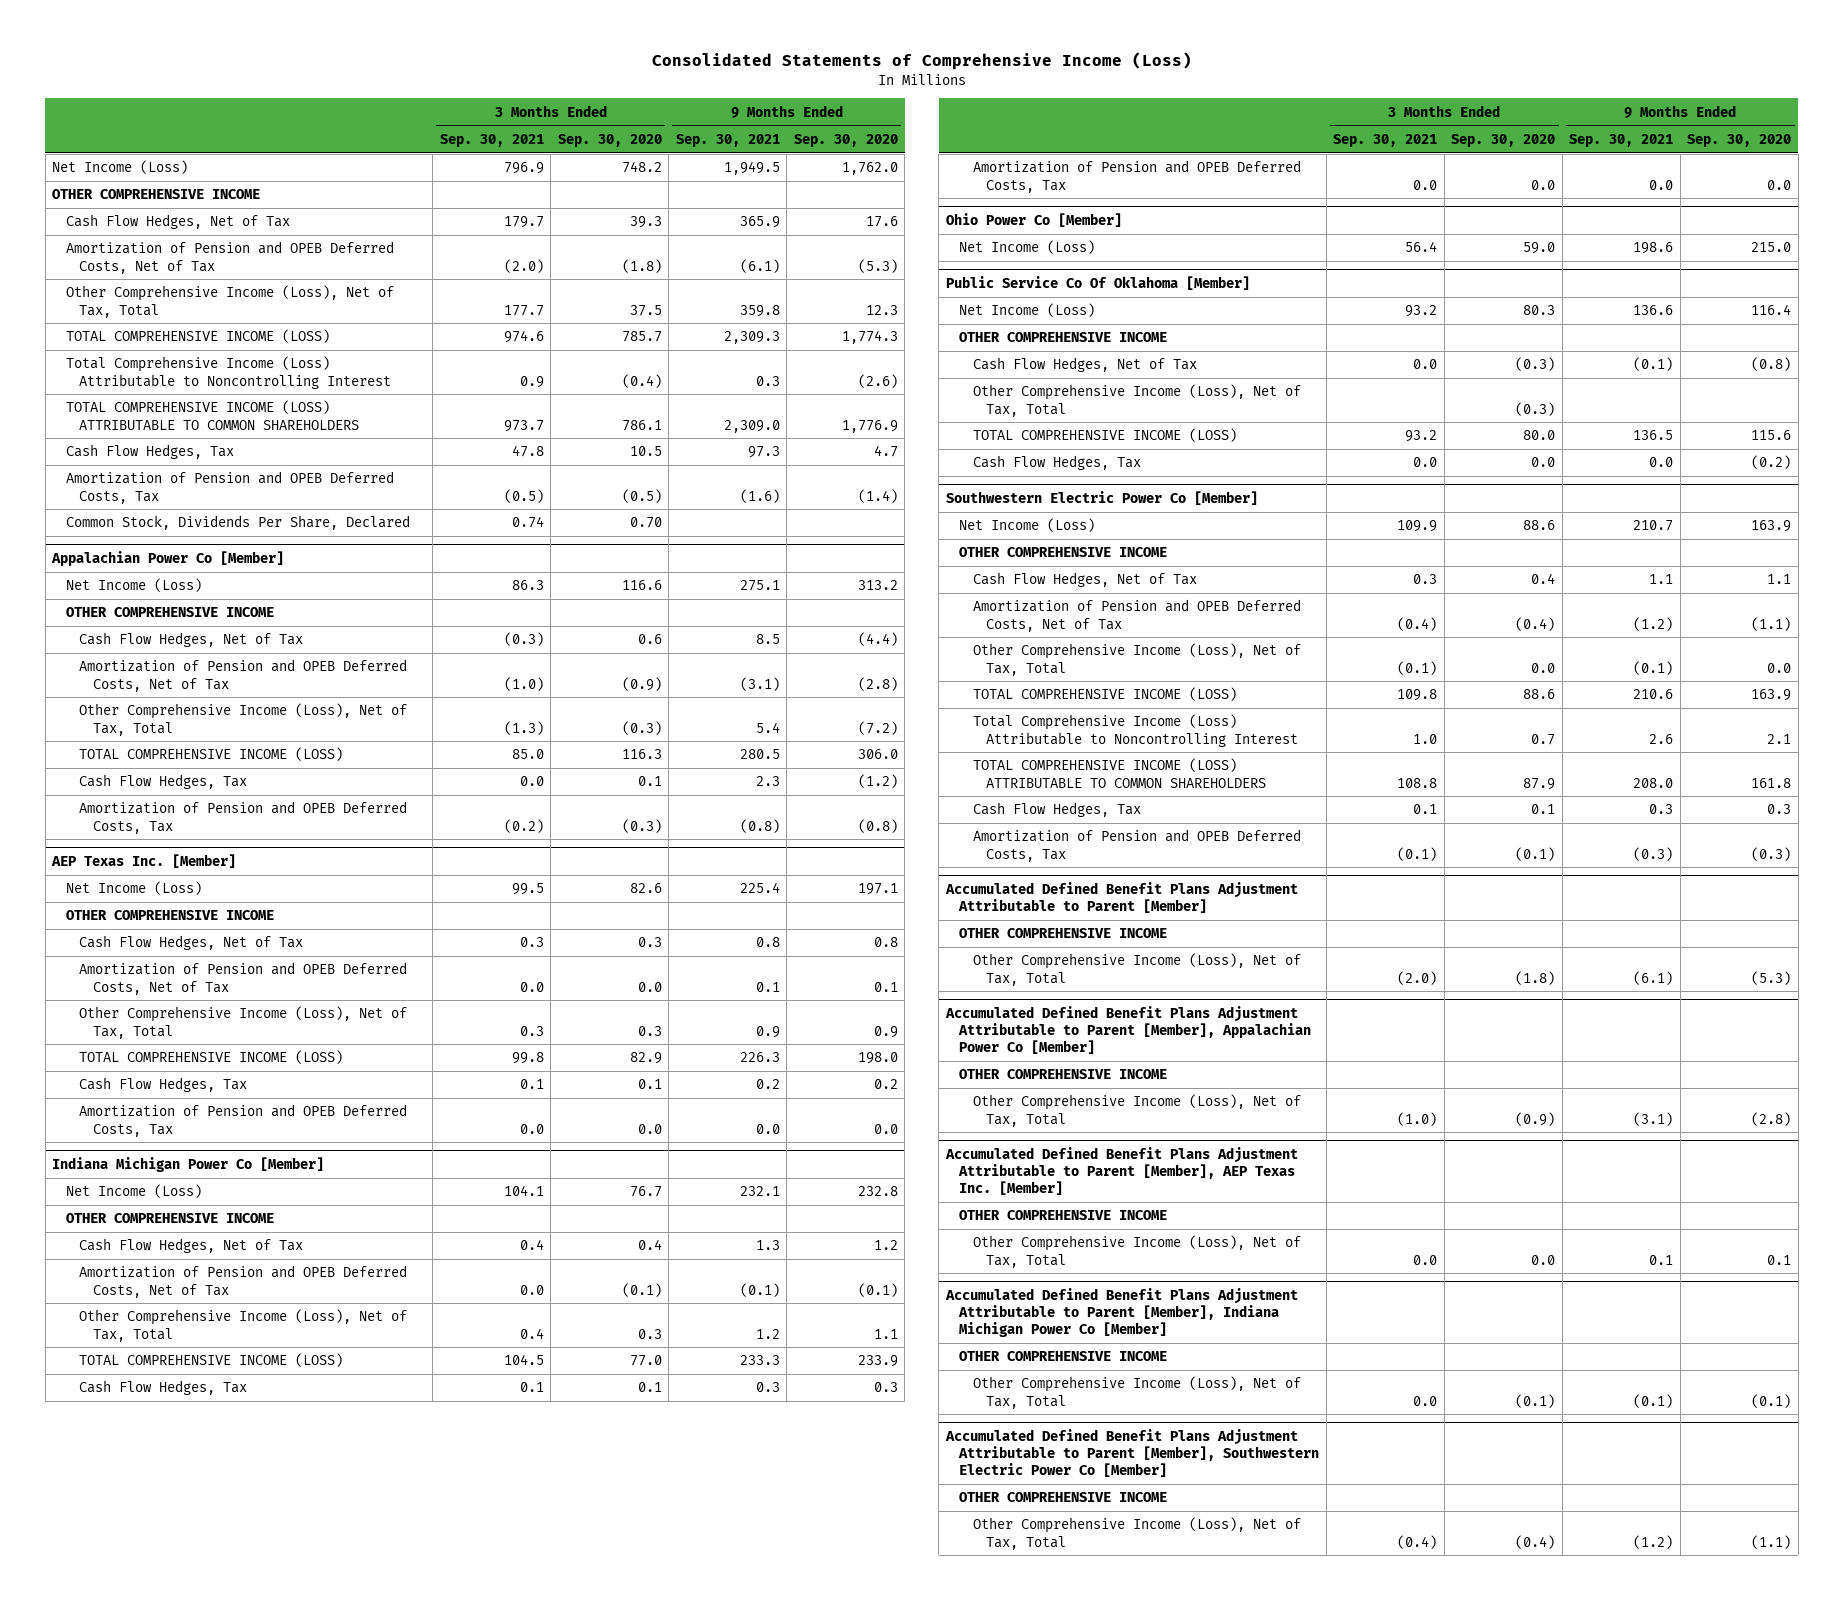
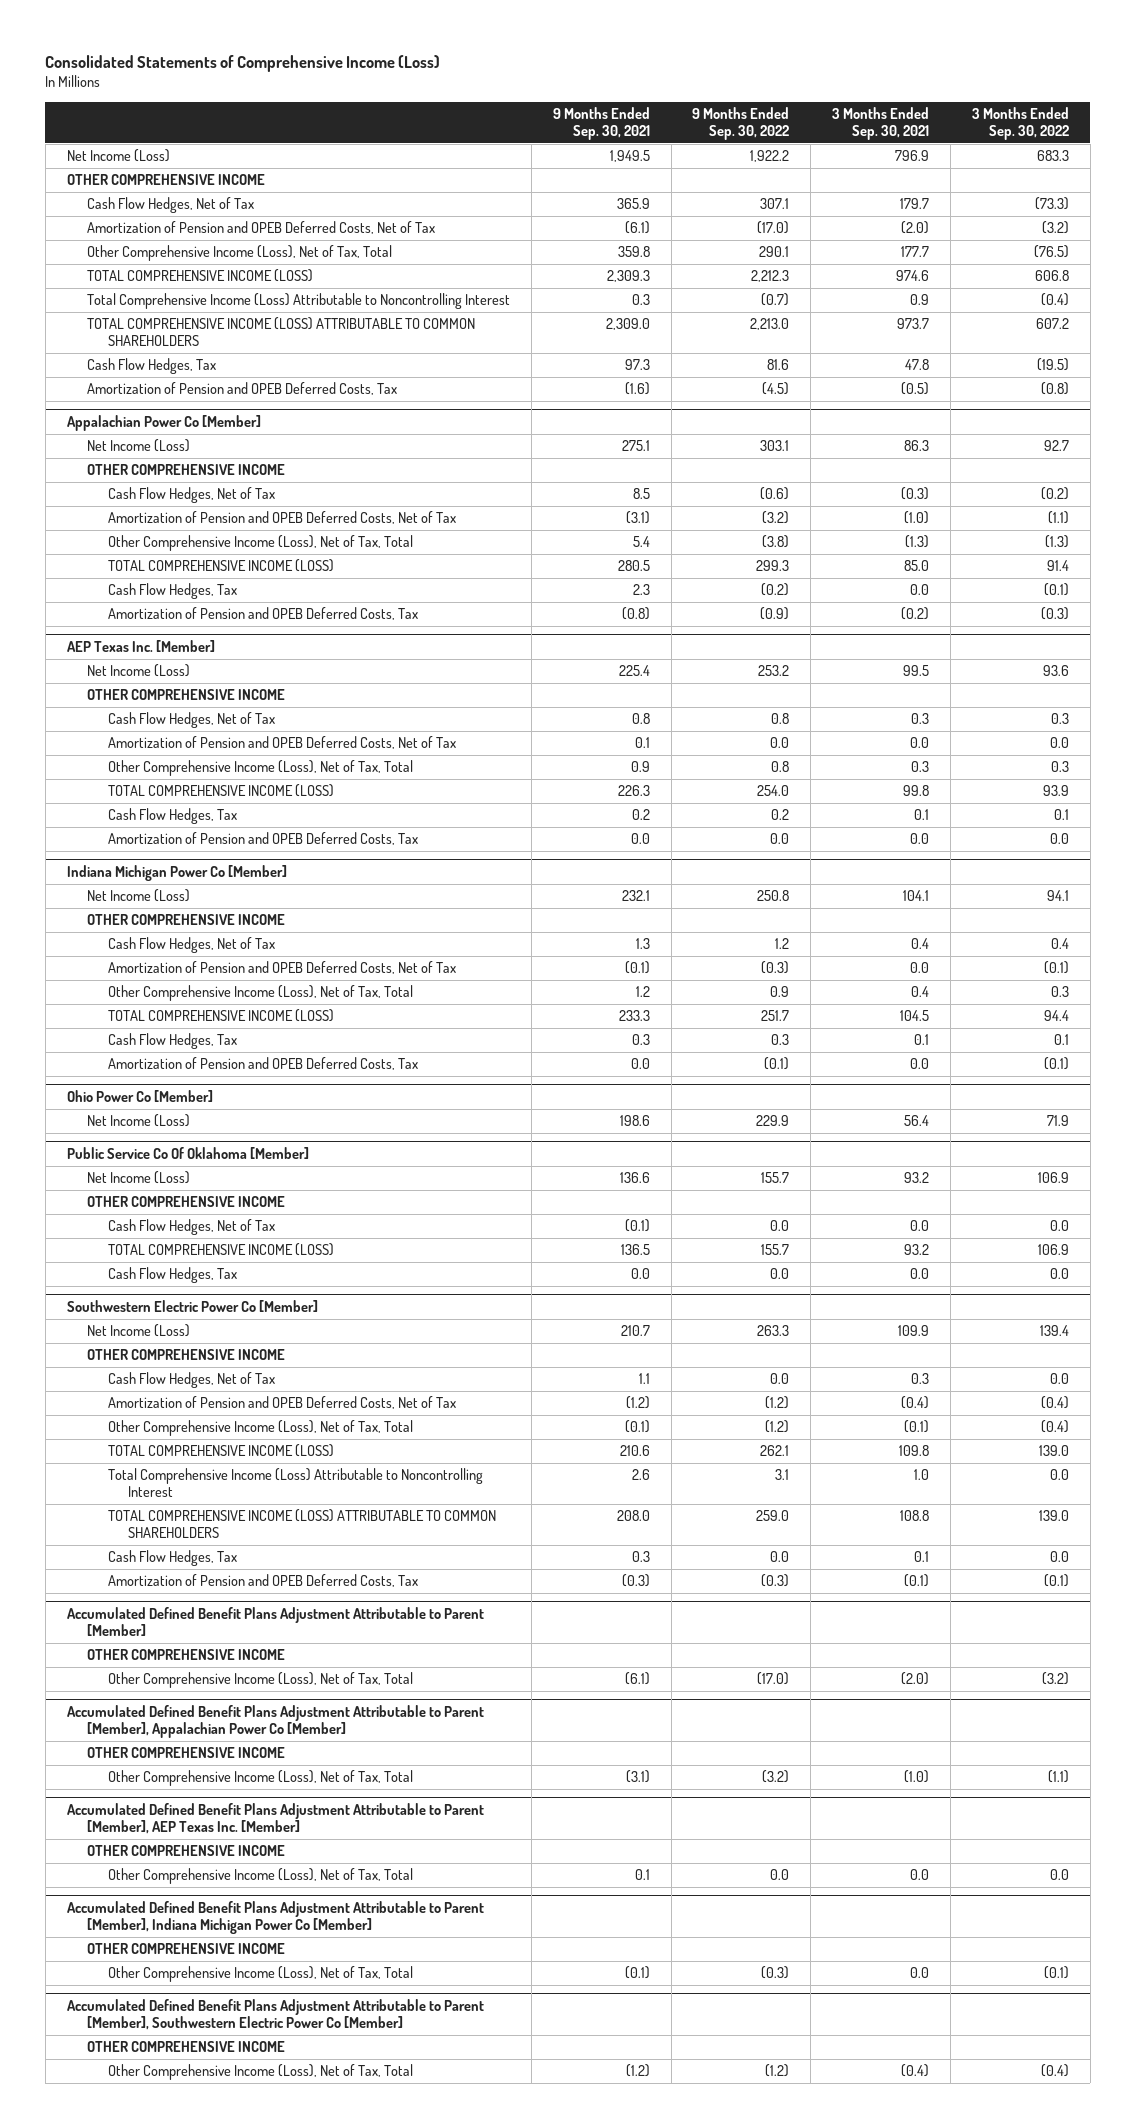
[557,133,662,147] Sep. 30, 2020 -> none
[793,133,898,147] Sep. 30, 2020 -> none
none -> [692,107,790,141] 9 Months Ended Sep. 30, 2022
none -> [971,107,1069,141] 3 Months Ended Sep. 30, 2022
[65,515,410,531] Common Stock, Dividends Per Share, Declared -> none
[972,384,1301,417] Other Comprehensive Income (Loss), Net of Tax, Total -> none

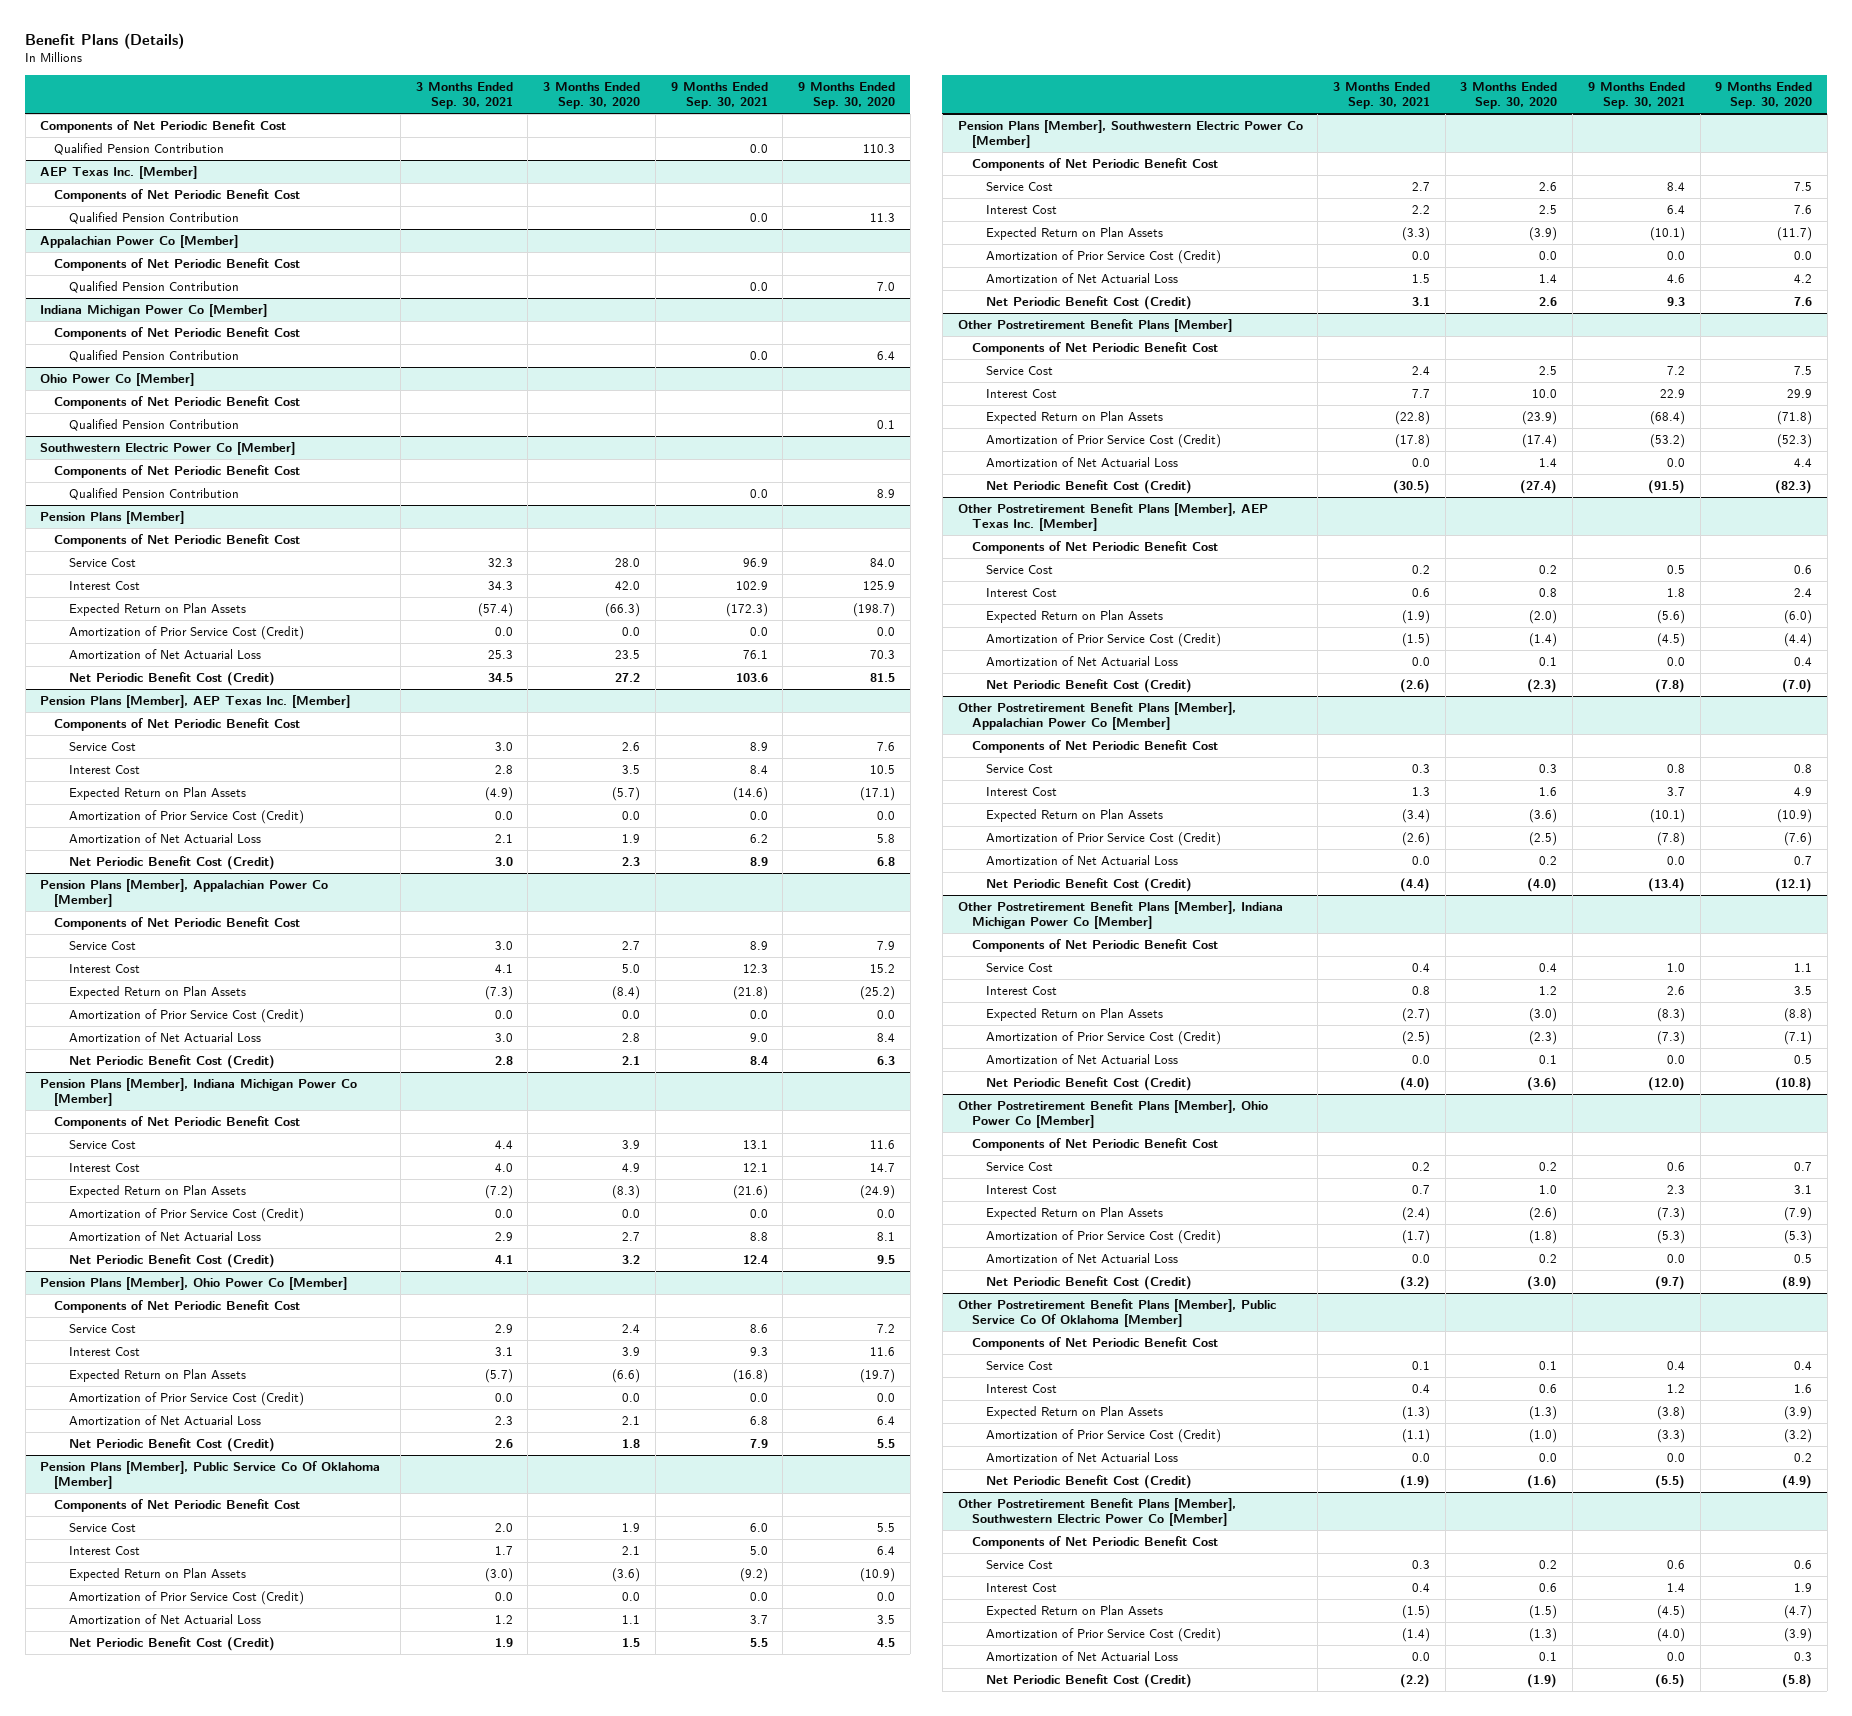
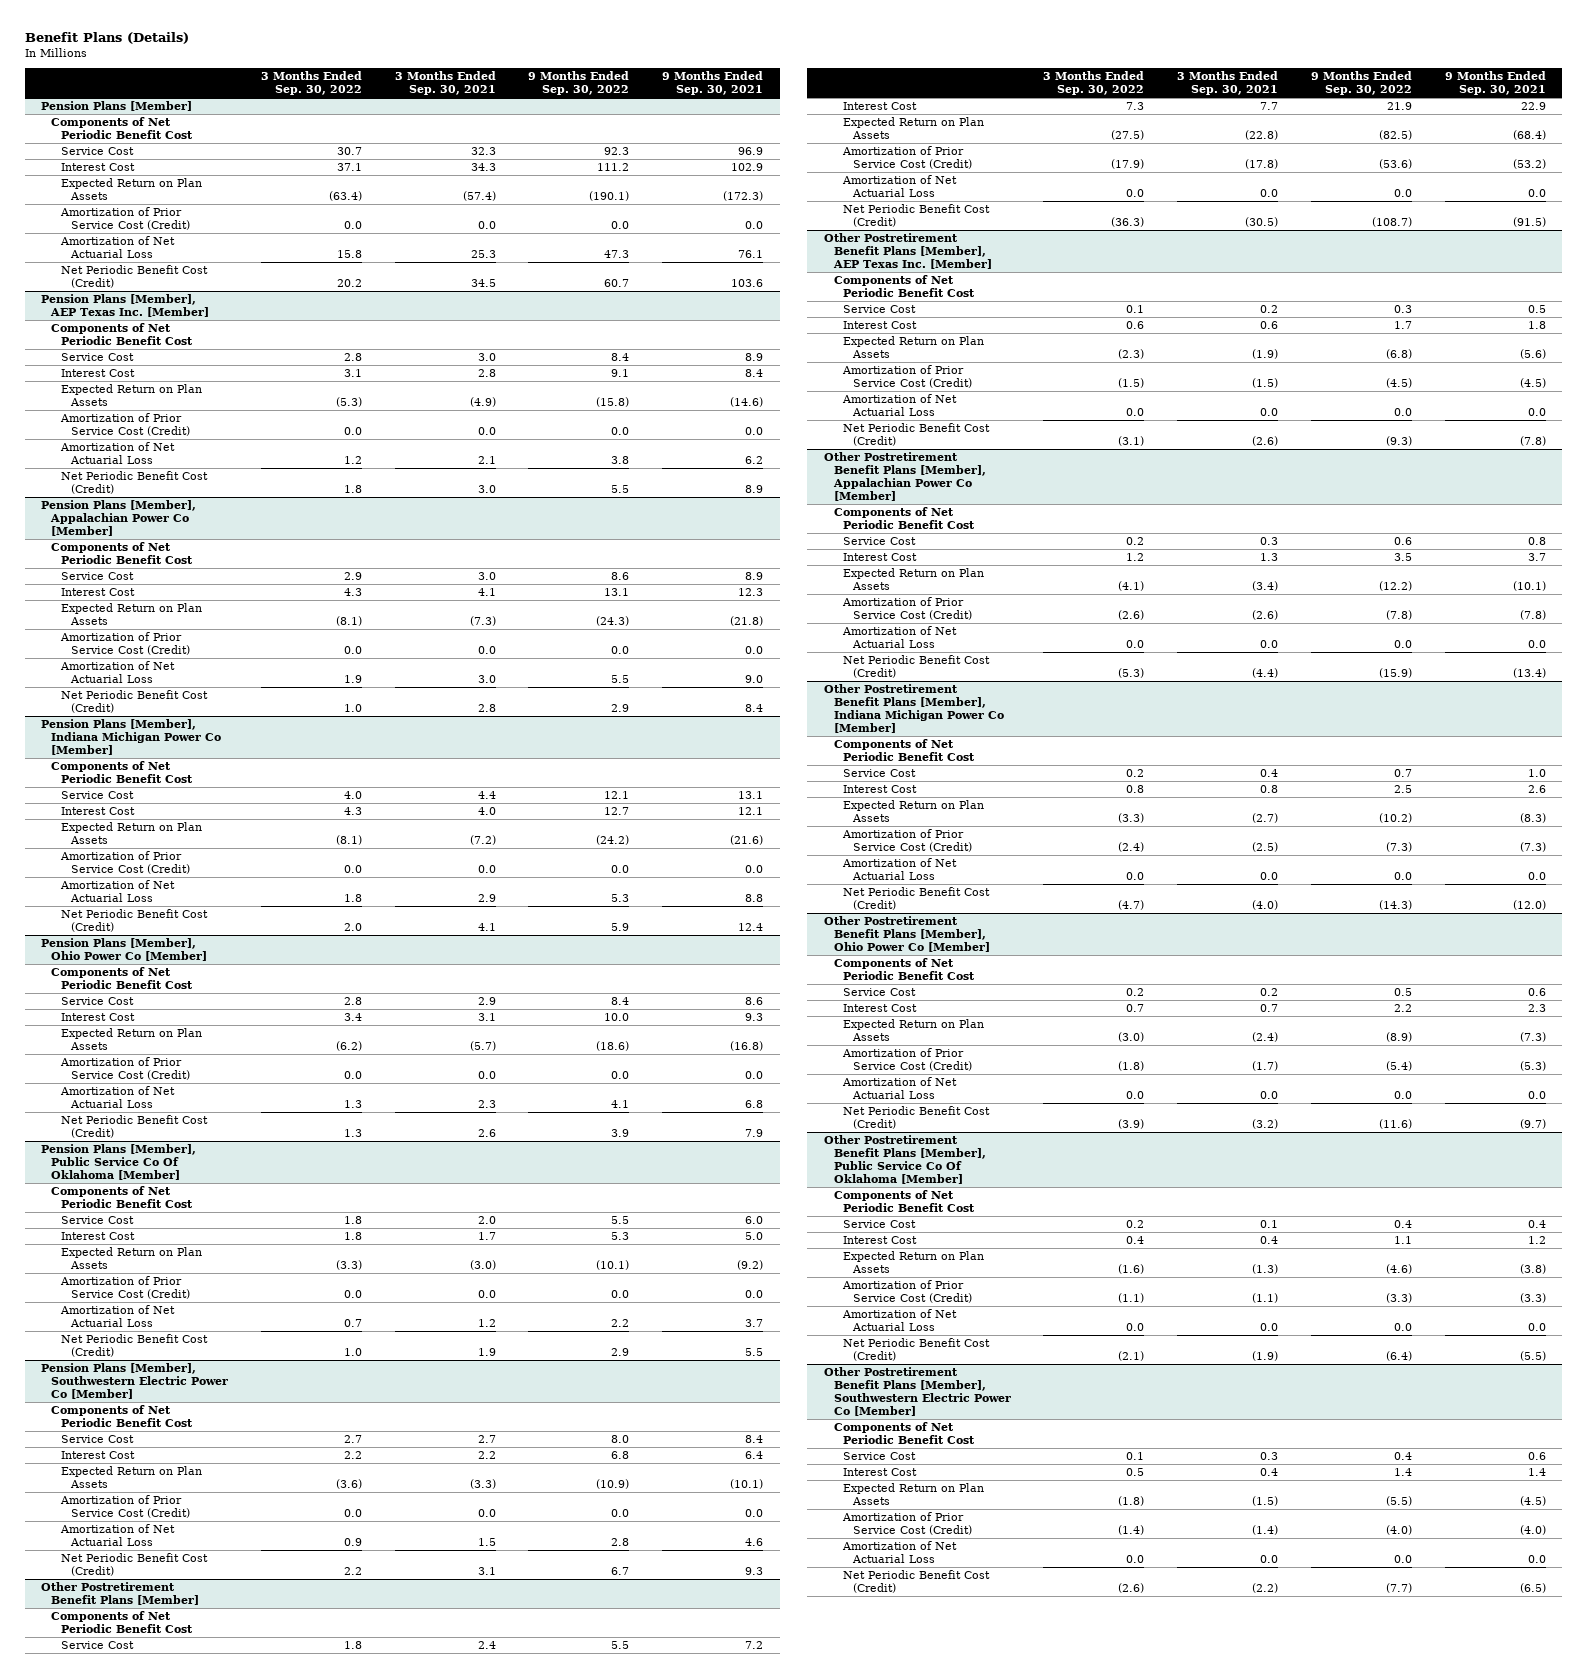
[543,82,641,110] 3 Months Ended Sep. 30, 2020 -> none
[797,82,895,110] 9 Months Ended Sep. 30, 2020 -> none
none -> [260,71,362,96] 3 Months Ended Sep. 30, 2022
none -> [528,71,630,96] 9 Months Ended Sep. 30, 2022
[40,120,287,134] Components of Net Periodic Benefit Cost -> none
[54,143,225,156] Qualified Pension Contribution -> none
[40,166,198,180] AEP Texas Inc. [Member] -> none
[54,189,301,203] Components of Net Periodic Benefit Cost -> none
[68,212,239,225] Qualified Pension Contribution -> none
[40,235,239,249] Appalachian Power Co [Member] -> none
[54,258,301,272] Components of Net Periodic Benefit Cost -> none
[68,281,239,294] Qualified Pension Contribution -> none
[40,304,268,318] Indiana Michigan Power Co [Member] -> none
[54,327,301,341] Components of Net Periodic Benefit Cost -> none
[68,350,239,363] Qualified Pension Contribution -> none
[40,373,195,387] Ohio Power Co [Member] -> none
[54,396,301,410] Components of Net Periodic Benefit Cost -> none
[68,419,239,432] Qualified Pension Contribution -> none
[40,442,296,456] Southwestern Electric Power Co [Member] -> none
[54,465,301,479] Components of Net Periodic Benefit Cost -> none
[68,488,239,501] Qualified Pension Contribution -> none

